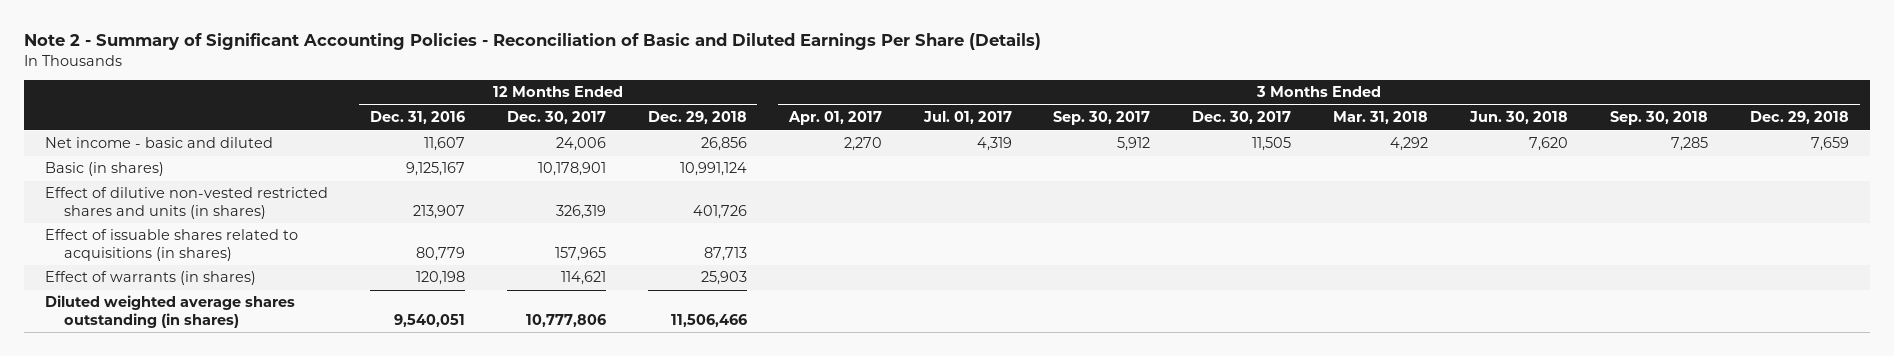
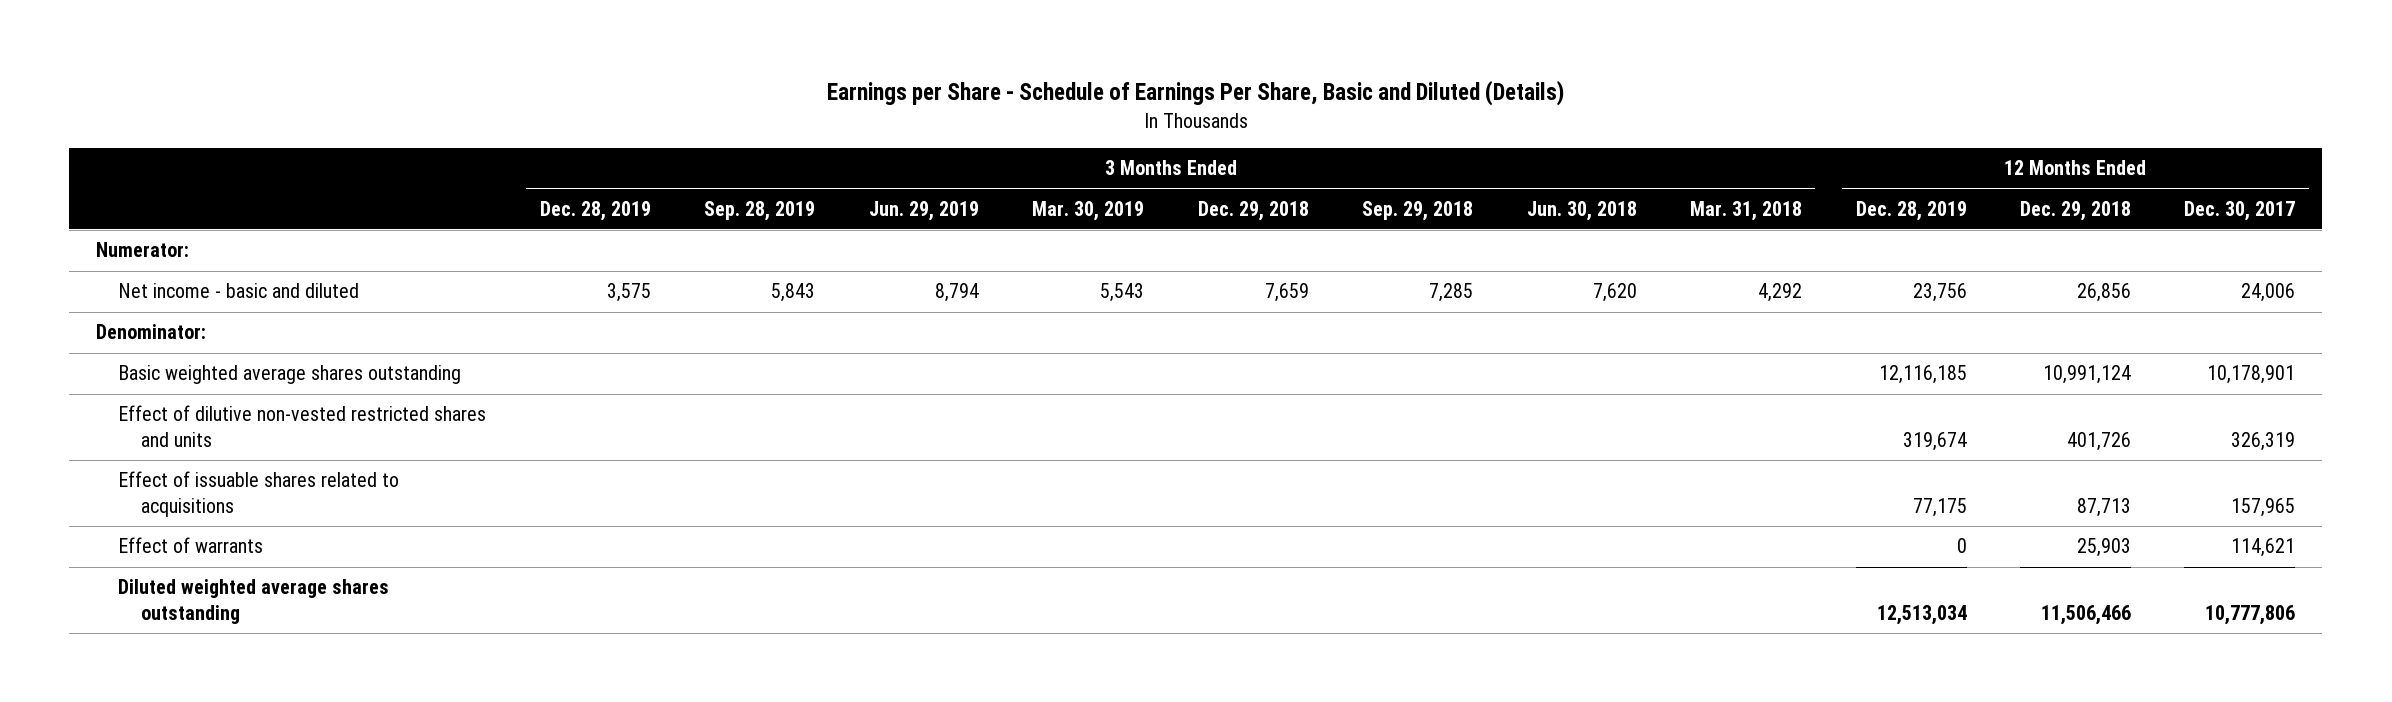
[23,33,1041,51] Note 2 - Summary of Significant Accounting Policies - Reconciliation of Basic and Diluted Earnings Per Share (Details) -> [826,80,1564,107] Earnings per Share - Schedule of Earnings Per Share, Basic and Diluted (Details)
[369,111,465,125] Dec. 31, 2016 -> none
[787,111,882,126] Apr. 01, 2017 -> none
[922,111,1012,125] Jul. 01, 2017 -> none
[1053,111,1151,126] Sep. 30, 2017 -> none
[1192,111,1292,125] Dec. 30, 2017 -> none
[1610,111,1709,126] Sep. 30, 2018 -> none
none -> [539,200,651,221] Dec. 28, 2019
none -> [704,200,816,221] Sep. 28, 2019
none -> [868,200,979,221] Jun. 29, 2019
none -> [1032,200,1145,221] Mar. 30, 2019
none -> [1362,200,1474,221] Sep. 29, 2018
none -> [1855,200,1967,221] Dec. 28, 2019
none -> [96,242,190,258] Numerator:
none -> [96,324,207,340] Denominator:
[44,162,164,177] Basic (in shares) -> [118,365,462,385] Basic weighted average shares outstanding
[44,187,328,219] Effect of dilutive non-vested restricted shares and units (in shares) -> [118,405,487,447] Effect of dilutive non-vested restricted shares and units
[44,229,298,261] Effect of issuable shares related to acquisitions (in shares) -> [118,471,400,517] Effect of issuable shares related to acquisitions
[44,271,256,286] Effect of warrants (in shares) -> [118,537,264,554] Effect of warrants
[44,295,295,328] Diluted weighted average shares outstanding (in shares) -> [118,579,390,624] Diluted weighted average shares outstanding

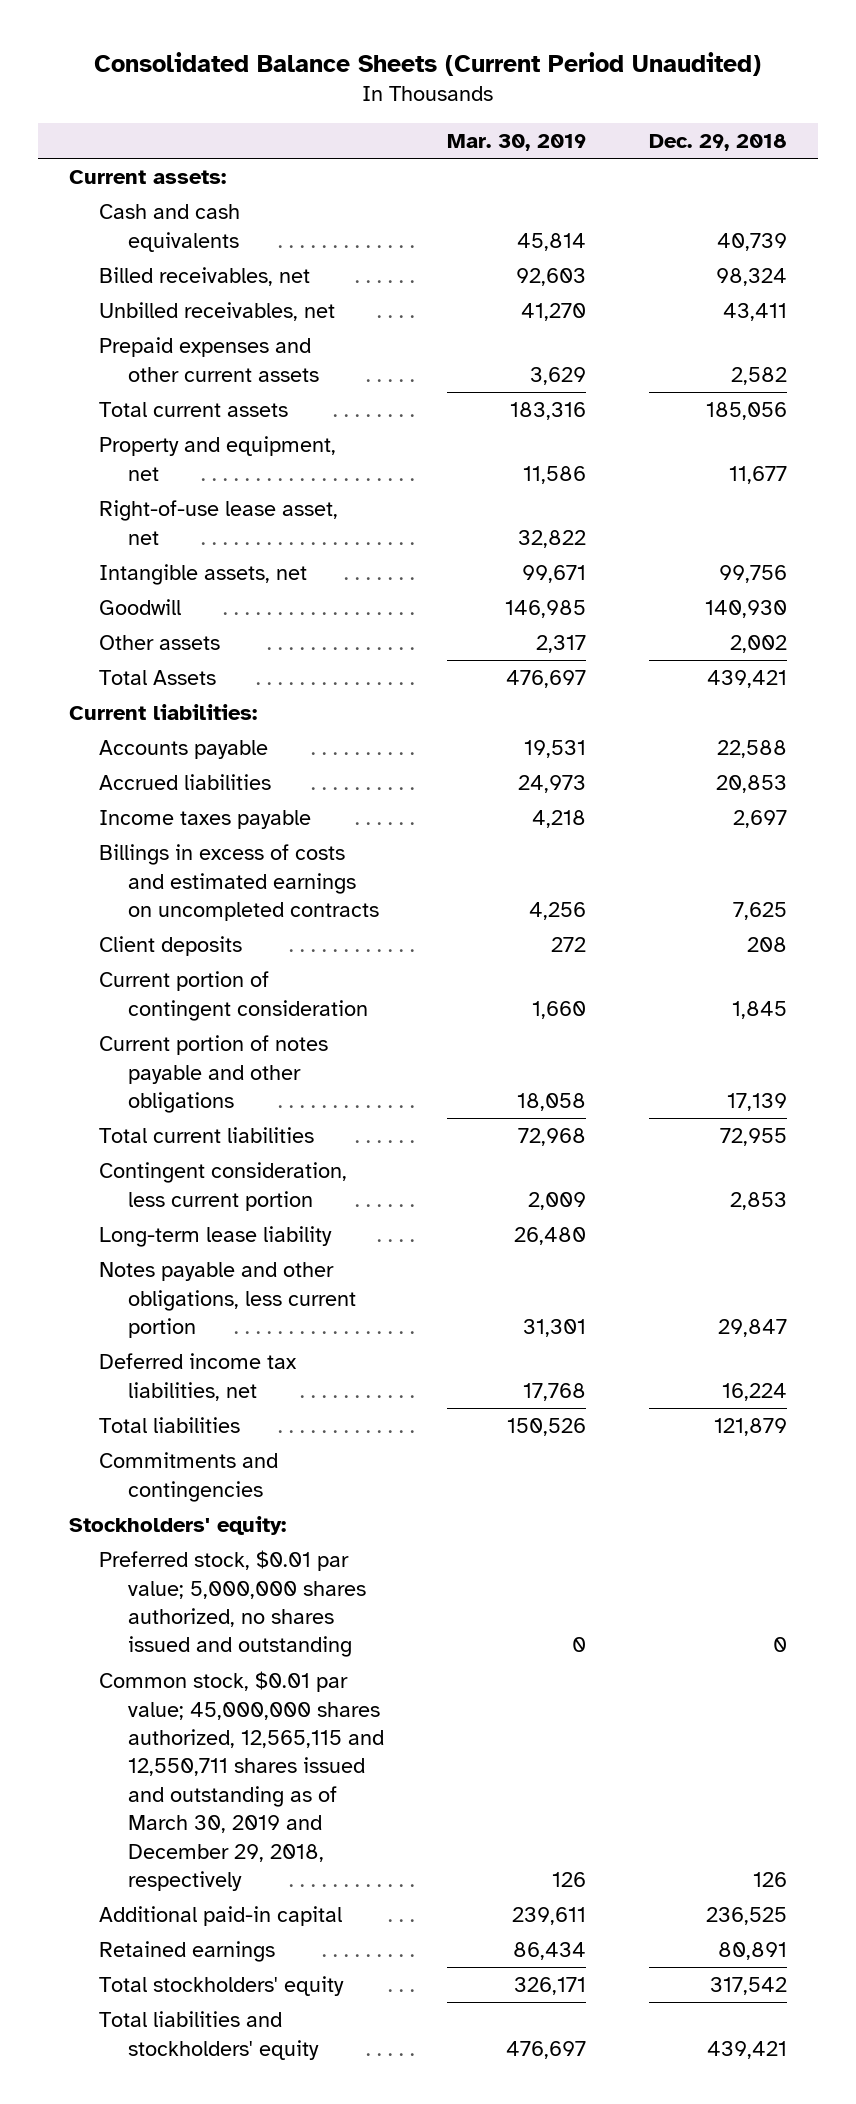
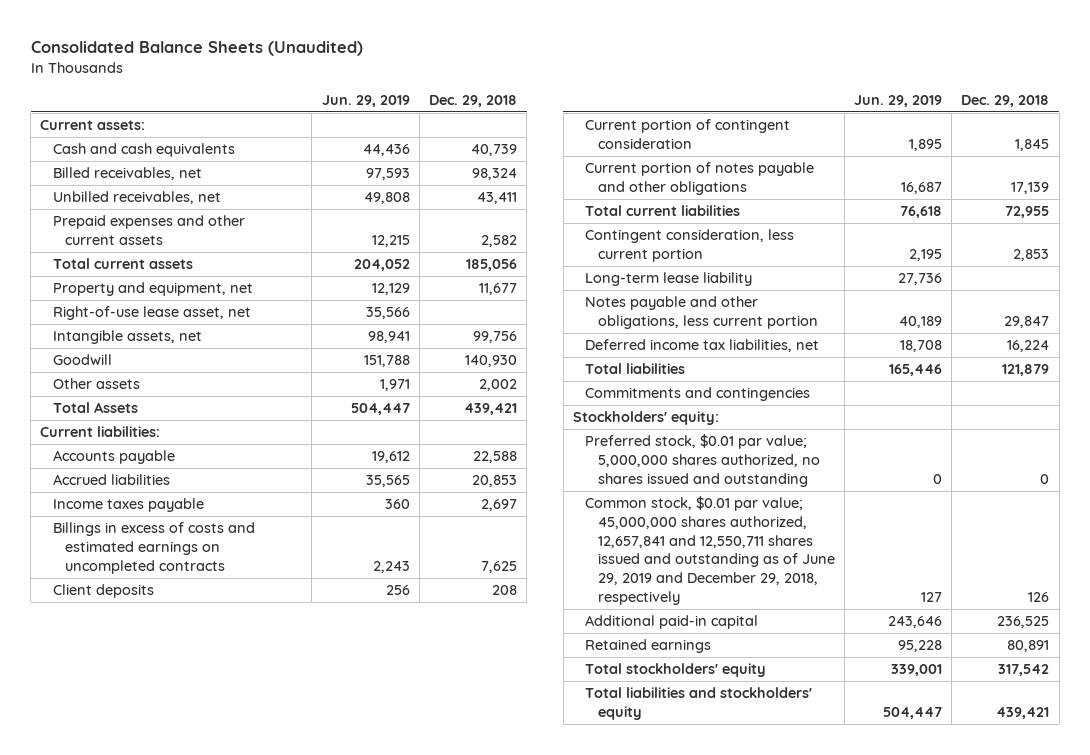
[94,51,762,76] Consolidated Balance Sheets (Current Period Unaudited) -> [30,41,363,57] Consolidated Balance Sheets (Unaudited)
[446,134,586,152] Mar. 30, 2019 -> none
none -> [321,94,410,107] Jun. 29, 2019
[98,1671,384,1892] Common stock, $0.01 par value; 45,000,000 shares authorized, 12,565,115 and 12,550,711 shares issued and outstanding as of March 30, 2019 and December 29, 2018, respectively -> [585,496,835,605] Common stock, $0.01 par value; 45,000,000 shares authorized, 12,657,841 and 12,550,711 shares issued and outstanding as of June 29, 2019 and December 29, 2018, respectively

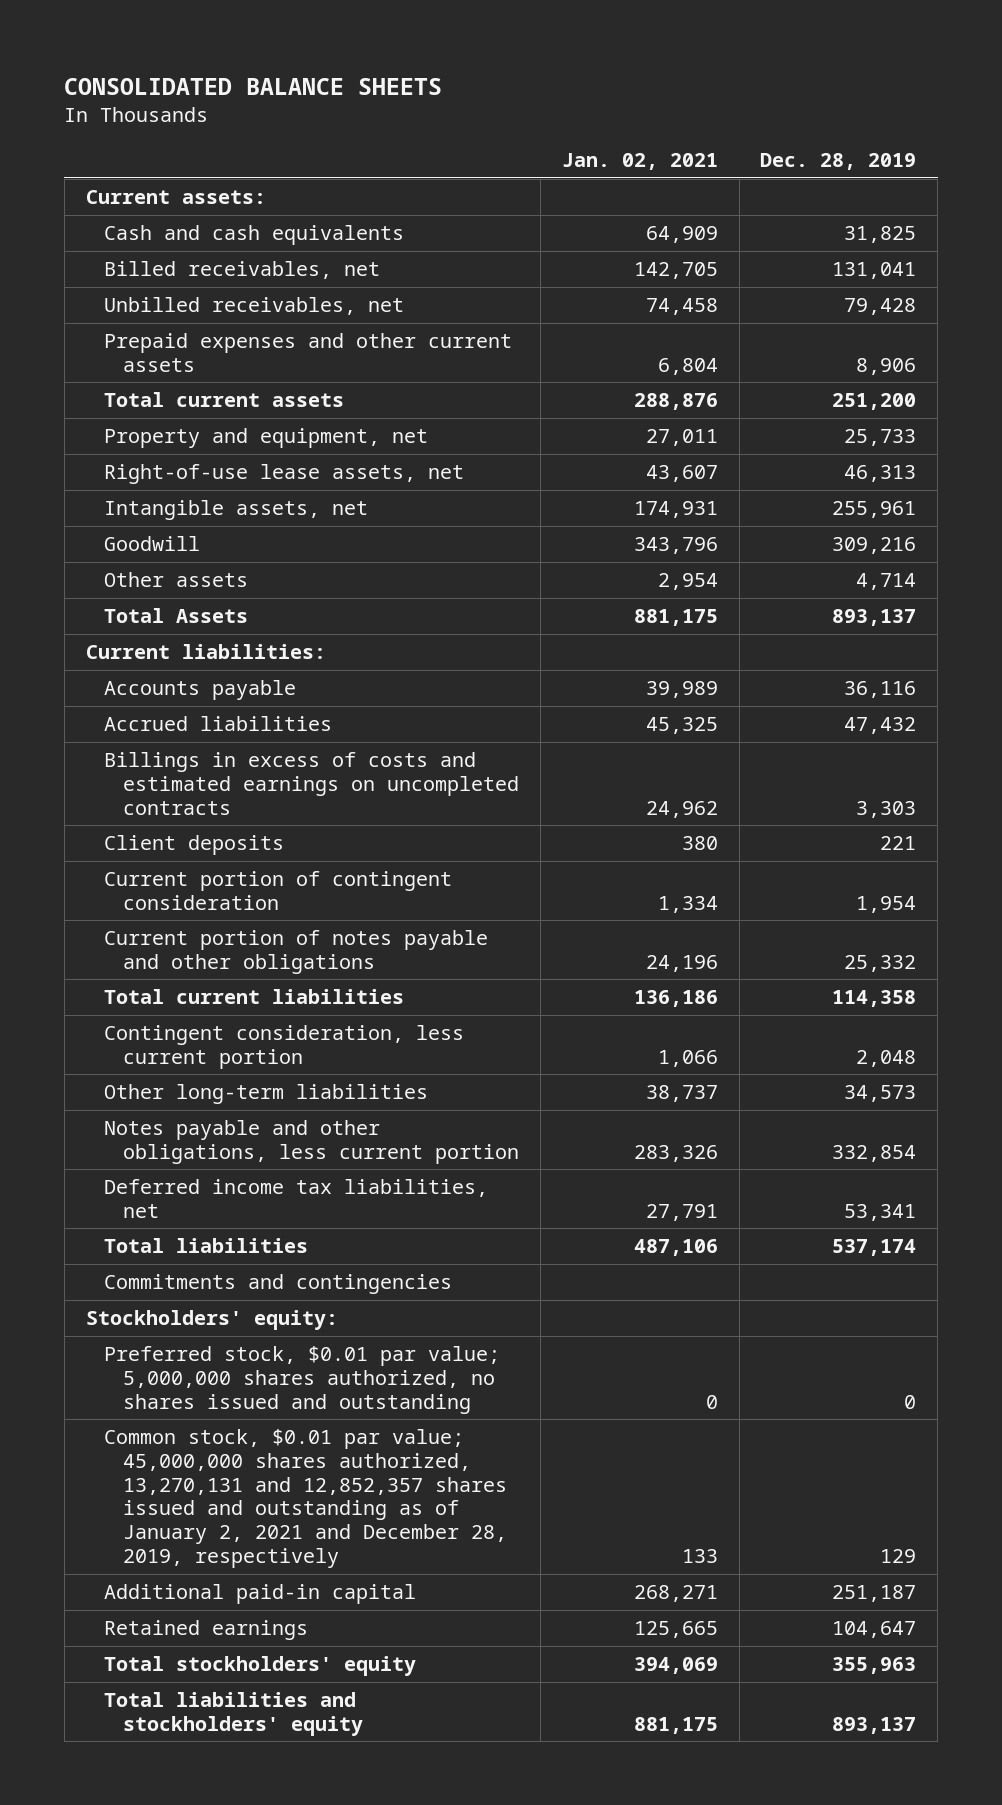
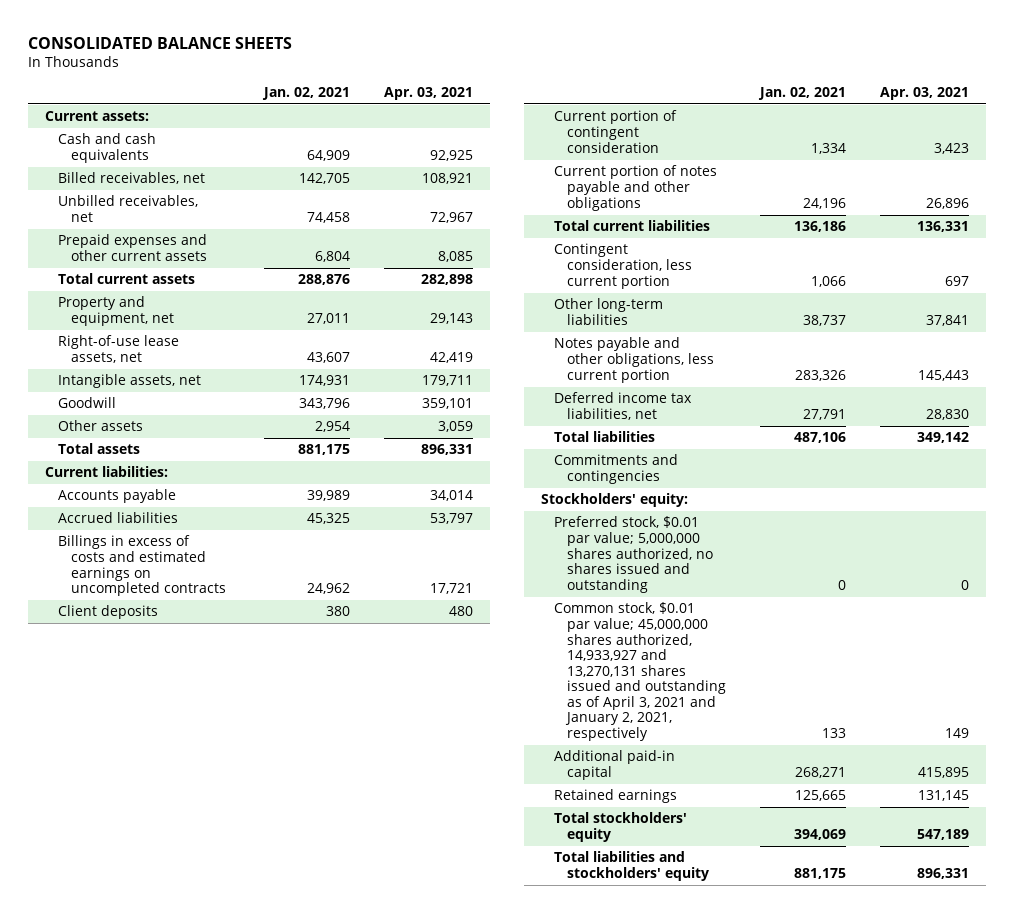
[760,152,917,170] Dec. 28, 2019 -> none
none -> [384,86,474,100] Apr. 03, 2021
[104,607,249,623] Total Assets -> [57,443,140,455] Total assets
[104,1428,508,1569] Common stock, $0.01 par value; 45,000,000 shares authorized, 13,270,131 and 12,852,357 shares issued and outstanding as of January 2, 2021 and December 28, 2019, respectively -> [553,602,726,741] Common stock, $0.01 par value; 45,000,000 shares authorized, 14,933,927 and 13,270,131 shares issued and outstanding as of April 3, 2021 and January 2, 2021, respectively

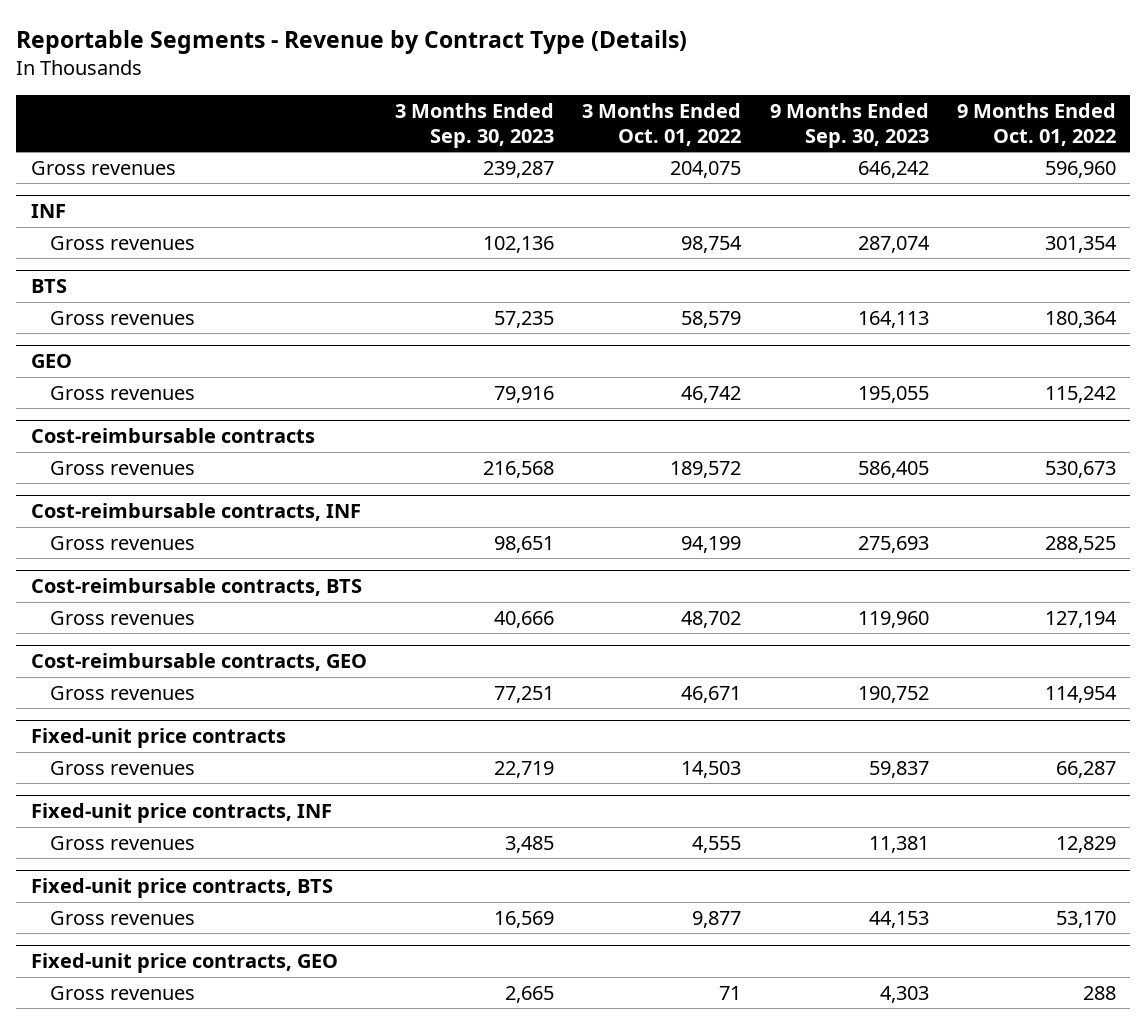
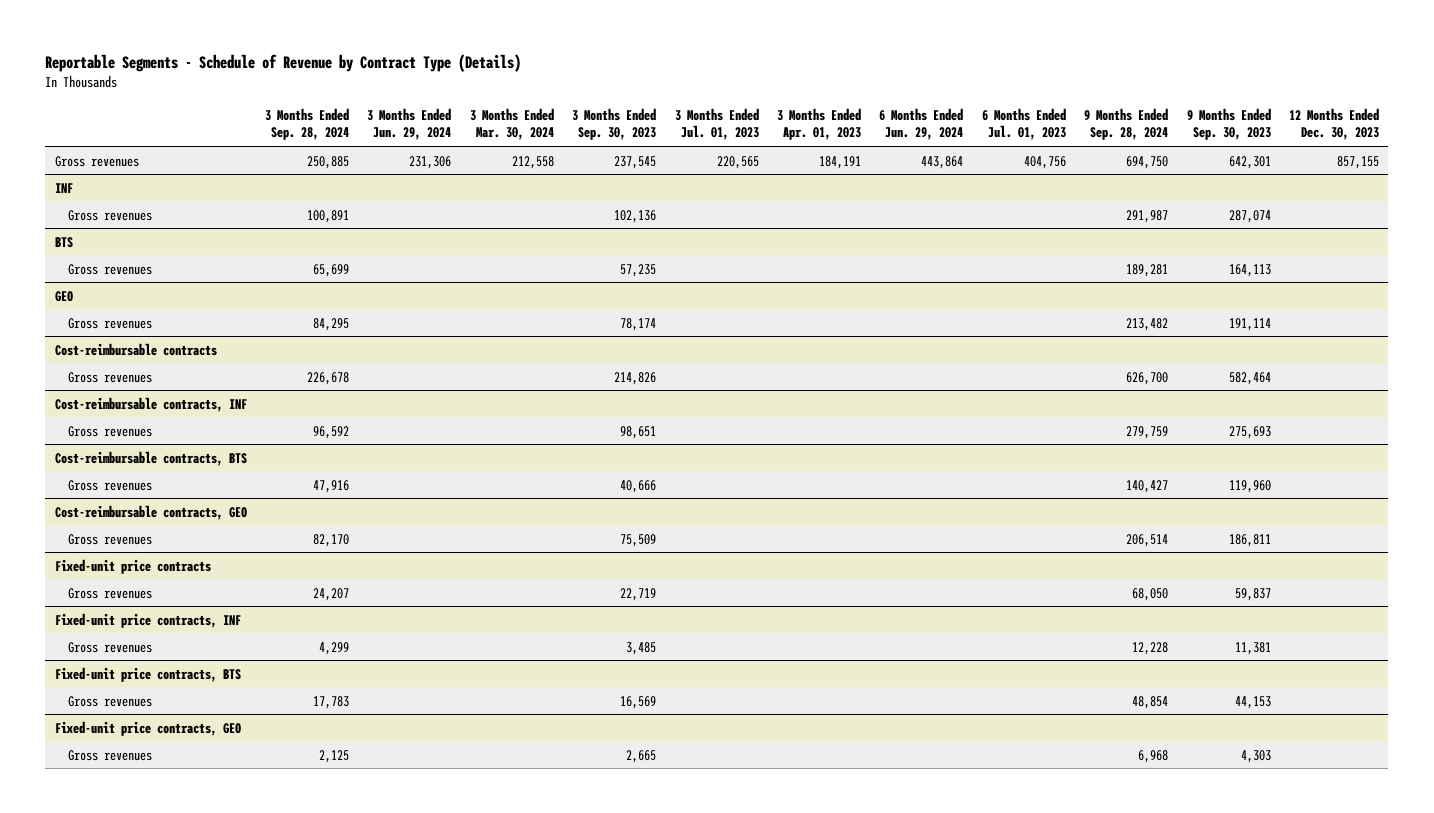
[16,29,688,54] Reportable Segments - Revenue by Contract Type (Details) -> [45,53,522,72] Reportable Segments - Schedule of Revenue by Contract Type (Details)
[582,102,742,146] 3 Months Ended Oct. 01, 2022 -> none
[957,102,1117,146] 9 Months Ended Oct. 01, 2022 -> none
none -> [265,107,350,141] 3 Months Ended Sep. 28, 2024
none -> [367,107,452,141] 3 Months Ended Jun. 29, 2024
none -> [469,107,554,141] 3 Months Ended Mar. 30, 2024
none -> [674,107,759,141] 3 Months Ended Jul. 01, 2023
none -> [777,107,862,141] 3 Months Ended Apr. 01, 2023
none -> [879,107,964,141] 6 Months Ended Jun. 29, 2024
none -> [981,107,1066,141] 6 Months Ended Jul. 01, 2023
none -> [1084,107,1169,141] 9 Months Ended Sep. 28, 2024
none -> [1289,107,1380,141] 12 Months Ended Dec. 30, 2023
[483,160,555,178] 239,287 -> [614,155,657,169] 237,545
[857,160,929,178] 646,242 -> [1228,155,1271,169] 642,301
[494,385,555,403] 79,916 -> [620,317,657,331] 78,174
[857,385,929,403] 195,055 -> [1228,317,1271,331] 191,114
[483,460,555,478] 216,568 -> [614,371,657,385] 214,826
[857,460,929,478] 586,405 -> [1228,371,1271,385] 582,464
[494,685,555,703] 77,251 -> [620,533,657,547] 75,509
[857,685,929,703] 190,752 -> [1228,533,1271,547] 186,811

